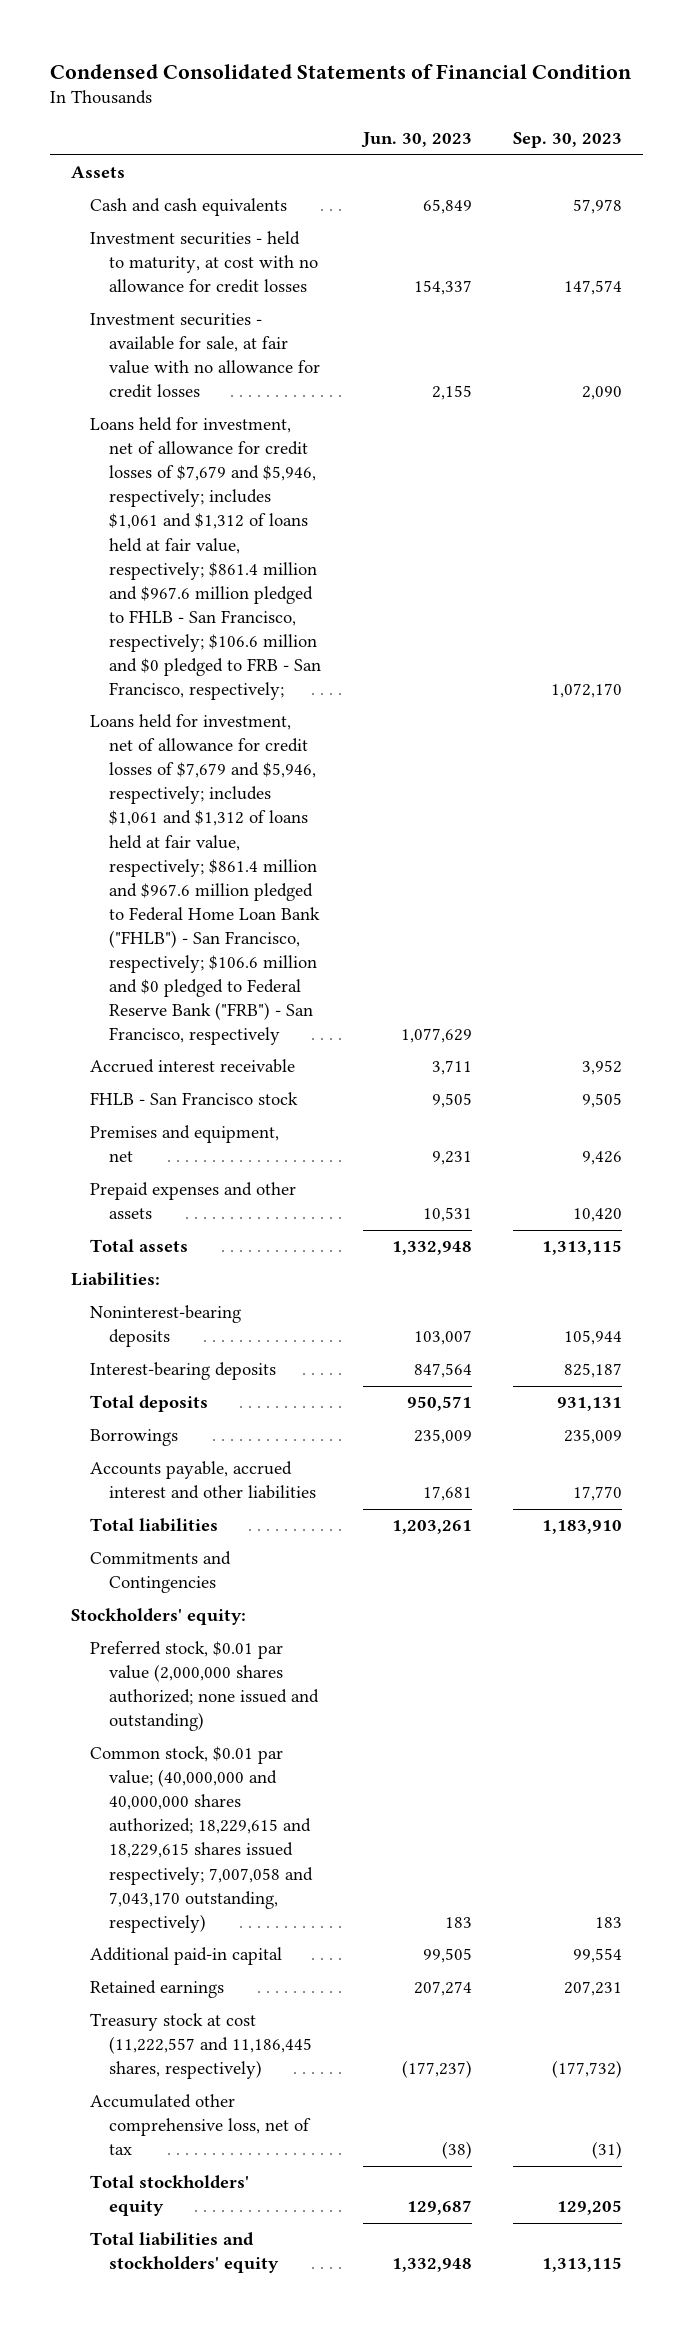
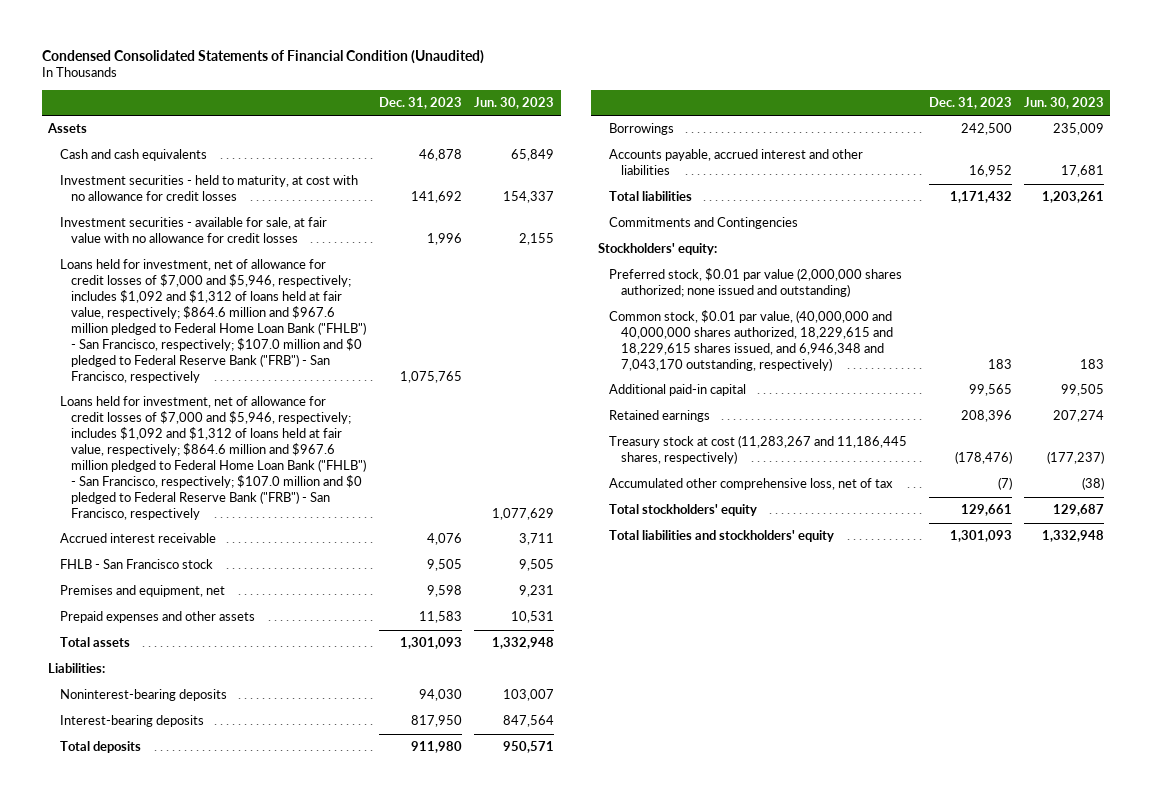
[49,63,632,79] Condensed Consolidated Statements of Financial Condition -> [41,49,484,64] Condensed Consolidated Statements of Financial Condition (Unaudited)
[513,132,623,149] Sep. 30, 2023 -> none
none -> [378,96,462,109] Dec. 31, 2023
[89,417,322,700] Loans held for investment, net of allowance for credit losses of $7,679 and $5,946, respectively; includes $1,061 and $1,312 of loans held at fair value, respectively; $861.4 million and $967.6 million pledged to FHLB - San Francisco, respectively; $106.6 million and $0 pledged to FRB - San Francisco, respectively; -> [59,259,367,384] Loans held for investment, net of allowance for credit losses of $7,000 and $5,946, respectively; includes $1,092 and $1,312 of loans held at fair value, respectively; $864.6 million and $967.6 million pledged to Federal Home Loan Bank ("FHLB") - San Francisco, respectively; $107.0 million and $0 pledged to Federal Reserve Bank ("FRB") - San Francisco, respectively
[89,714,321,1045] Loans held for investment, net of allowance for credit losses of $7,679 and $5,946, respectively; includes $1,061 and $1,312 of loans held at fair value, respectively; $861.4 million and $967.6 million pledged to Federal Home Loan Bank ("FHLB") - San Francisco, respectively; $106.6 million and $0 pledged to Federal Reserve Bank ("FRB") - San Francisco, respectively -> [59,396,367,521] Loans held for investment, net of allowance for credit losses of $7,000 and $5,946, respectively; includes $1,092 and $1,312 of loans held at fair value, respectively; $864.6 million and $967.6 million pledged to Federal Home Loan Bank ("FHLB") - San Francisco, respectively; $107.0 million and $0 pledged to Federal Reserve Bank ("FRB") - San Francisco, respectively
[89,1746,314,1933] Common stock, $0.01 par value; (40,000,000 and 40,000,000 shares authorized; 18,229,615 and 18,229,615 shares issued respectively; 7,007,058 and 7,043,170 outstanding, respectively) -> [609,310,894,372] Common stock, $0.01 par value, (40,000,000 and 40,000,000 shares authorized, 18,229,615 and 18,229,615 shares issued, and 6,946,348 and 7,043,170 outstanding, respectively)
[89,2013,313,2080] Treasury stock at cost (11,222,557 and 11,186,445 shares, respectively) -> [609,435,908,465] Treasury stock at cost (11,283,267 and 11,186,445 shares, respectively)

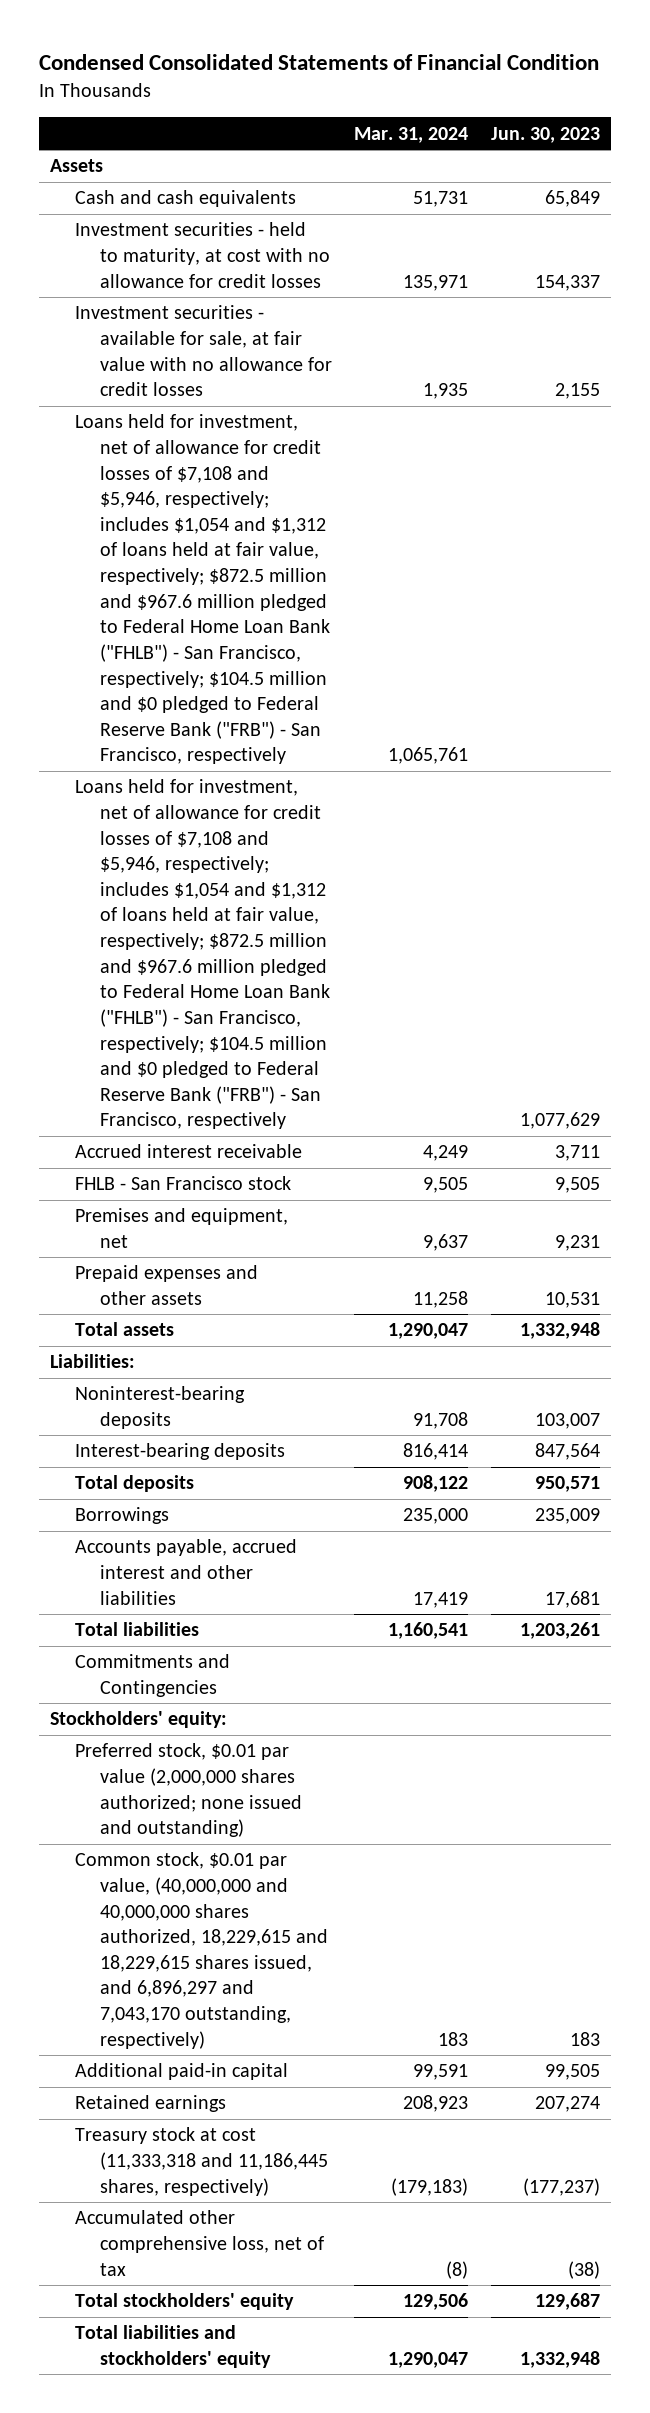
[41,49,484,64] Condensed Consolidated Statements of Financial Condition (Unaudited) -> [38,54,599,71] Condensed Consolidated Statements of Financial Condition
[378,96,462,109] Dec. 31, 2023 -> none
none -> [354,126,469,143] Mar. 31, 2024
[59,259,367,384] Loans held for investment, net of allowance for credit losses of $7,000 and $5,946, respectively; includes $1,092 and $1,312 of loans held at fair value, respectively; $864.6 million and $967.6 million pledged to Federal Home Loan Bank ("FHLB") - San Francisco, respectively; $107.0 million and $0 pledged to Federal Reserve Bank ("FRB") - San Francisco, respectively -> [74,414,330,765] Loans held for investment, net of allowance for credit losses of $7,108 and $5,946, respectively; includes $1,054 and $1,312 of loans held at fair value, respectively; $872.5 million and $967.6 million pledged to Federal Home Loan Bank ("FHLB") - San Francisco, respectively; $104.5 million and $0 pledged to Federal Reserve Bank ("FRB") - San Francisco, respectively
[59,396,367,521] Loans held for investment, net of allowance for credit losses of $7,000 and $5,946, respectively; includes $1,092 and $1,312 of loans held at fair value, respectively; $864.6 million and $967.6 million pledged to Federal Home Loan Bank ("FHLB") - San Francisco, respectively; $107.0 million and $0 pledged to Federal Reserve Bank ("FRB") - San Francisco, respectively -> [74,779,330,1130] Loans held for investment, net of allowance for credit losses of $7,108 and $5,946, respectively; includes $1,054 and $1,312 of loans held at fair value, respectively; $872.5 million and $967.6 million pledged to Federal Home Loan Bank ("FHLB") - San Francisco, respectively; $104.5 million and $0 pledged to Federal Reserve Bank ("FRB") - San Francisco, respectively
[609,310,894,372] Common stock, $0.01 par value, (40,000,000 and 40,000,000 shares authorized, 18,229,615 and 18,229,615 shares issued, and 6,946,348 and 7,043,170 outstanding, respectively) -> [74,1852,328,2049] Common stock, $0.01 par value, (40,000,000 and 40,000,000 shares authorized, 18,229,615 and 18,229,615 shares issued, and 6,896,297 and 7,043,170 outstanding, respectively)
[609,435,908,465] Treasury stock at cost (11,283,267 and 11,186,445 shares, respectively) -> [74,2127,328,2196] Treasury stock at cost (11,333,318 and 11,186,445 shares, respectively)

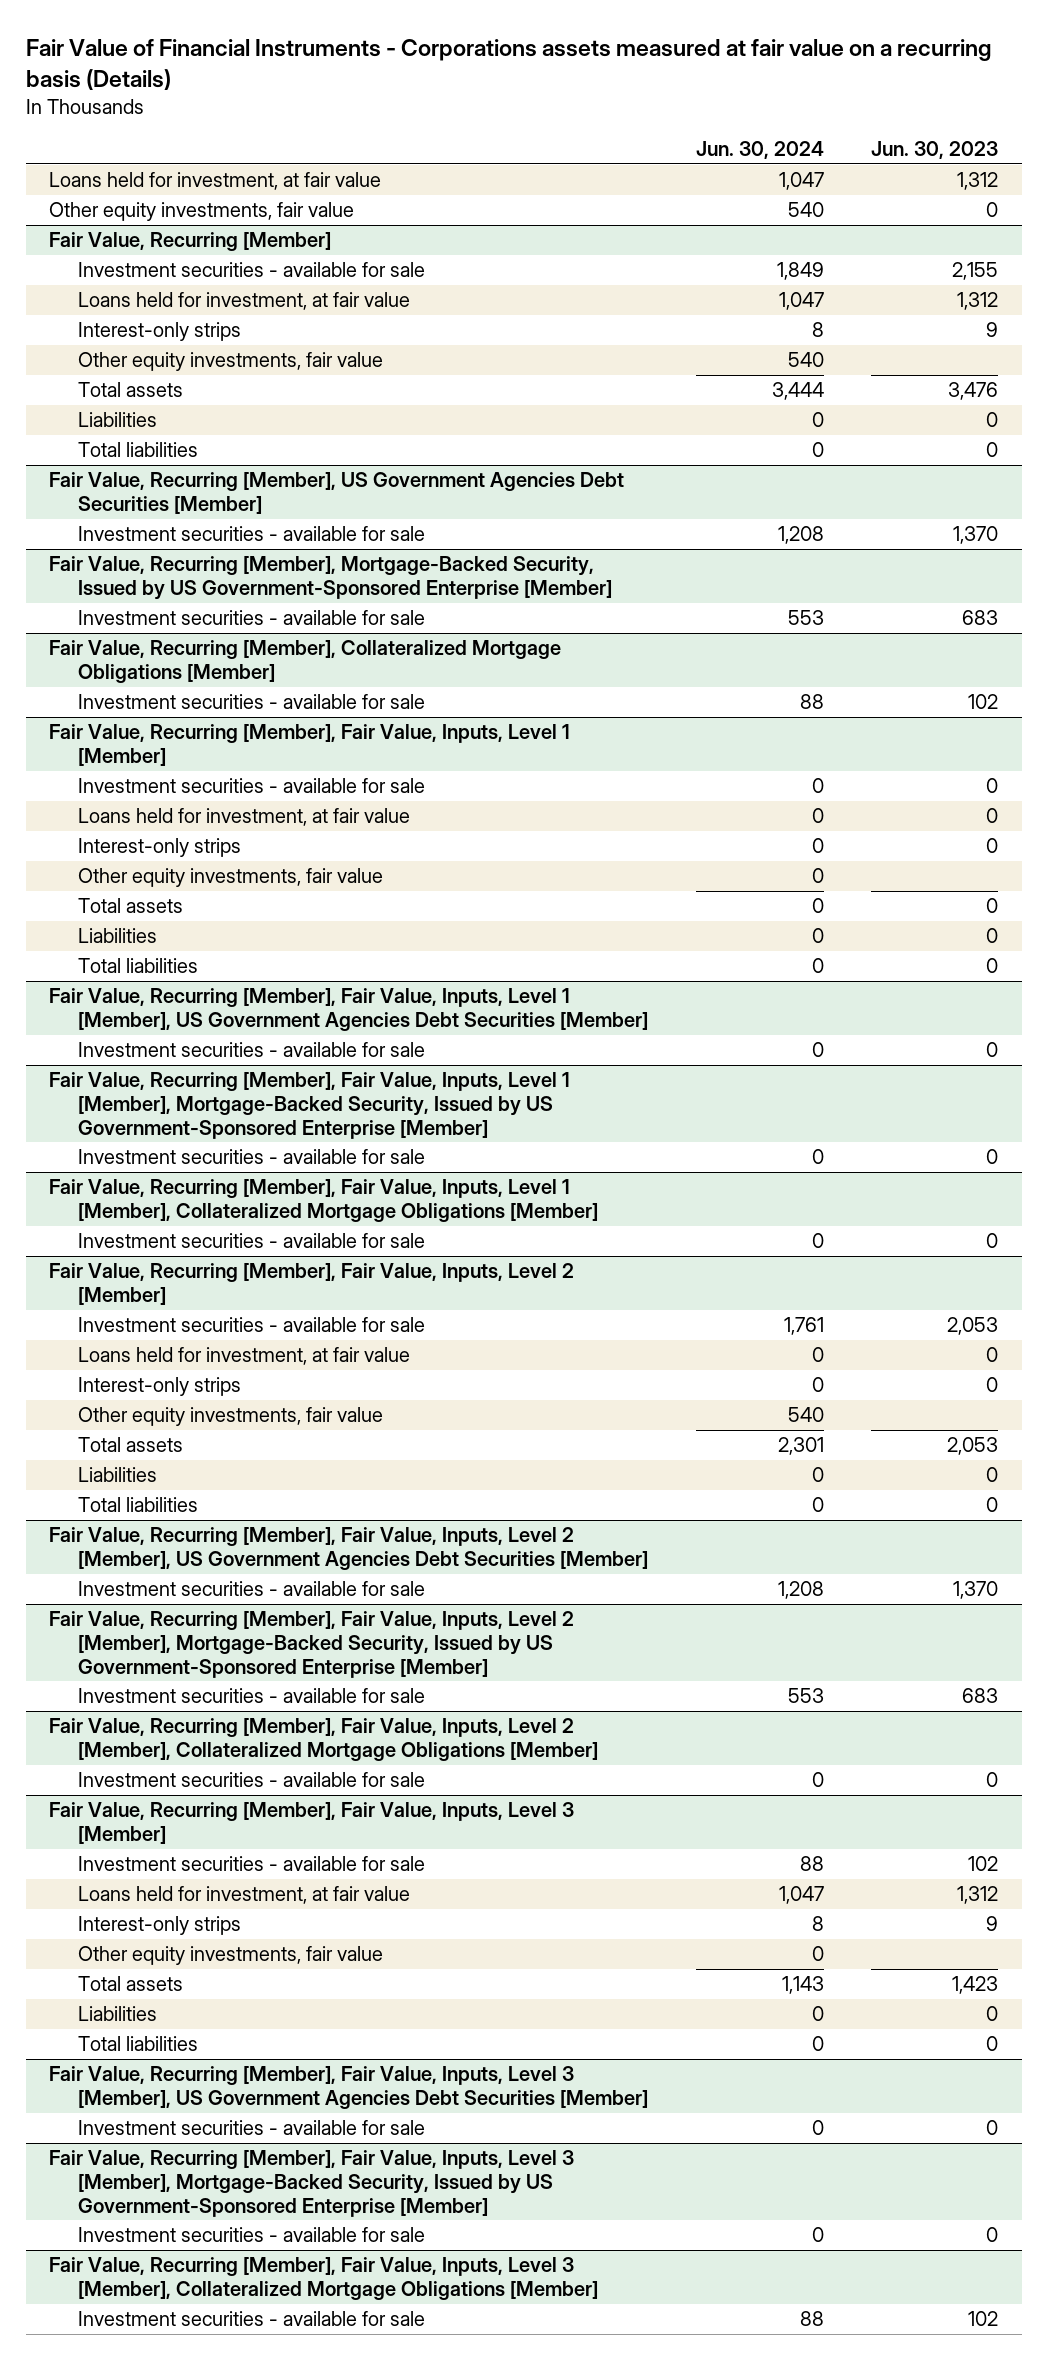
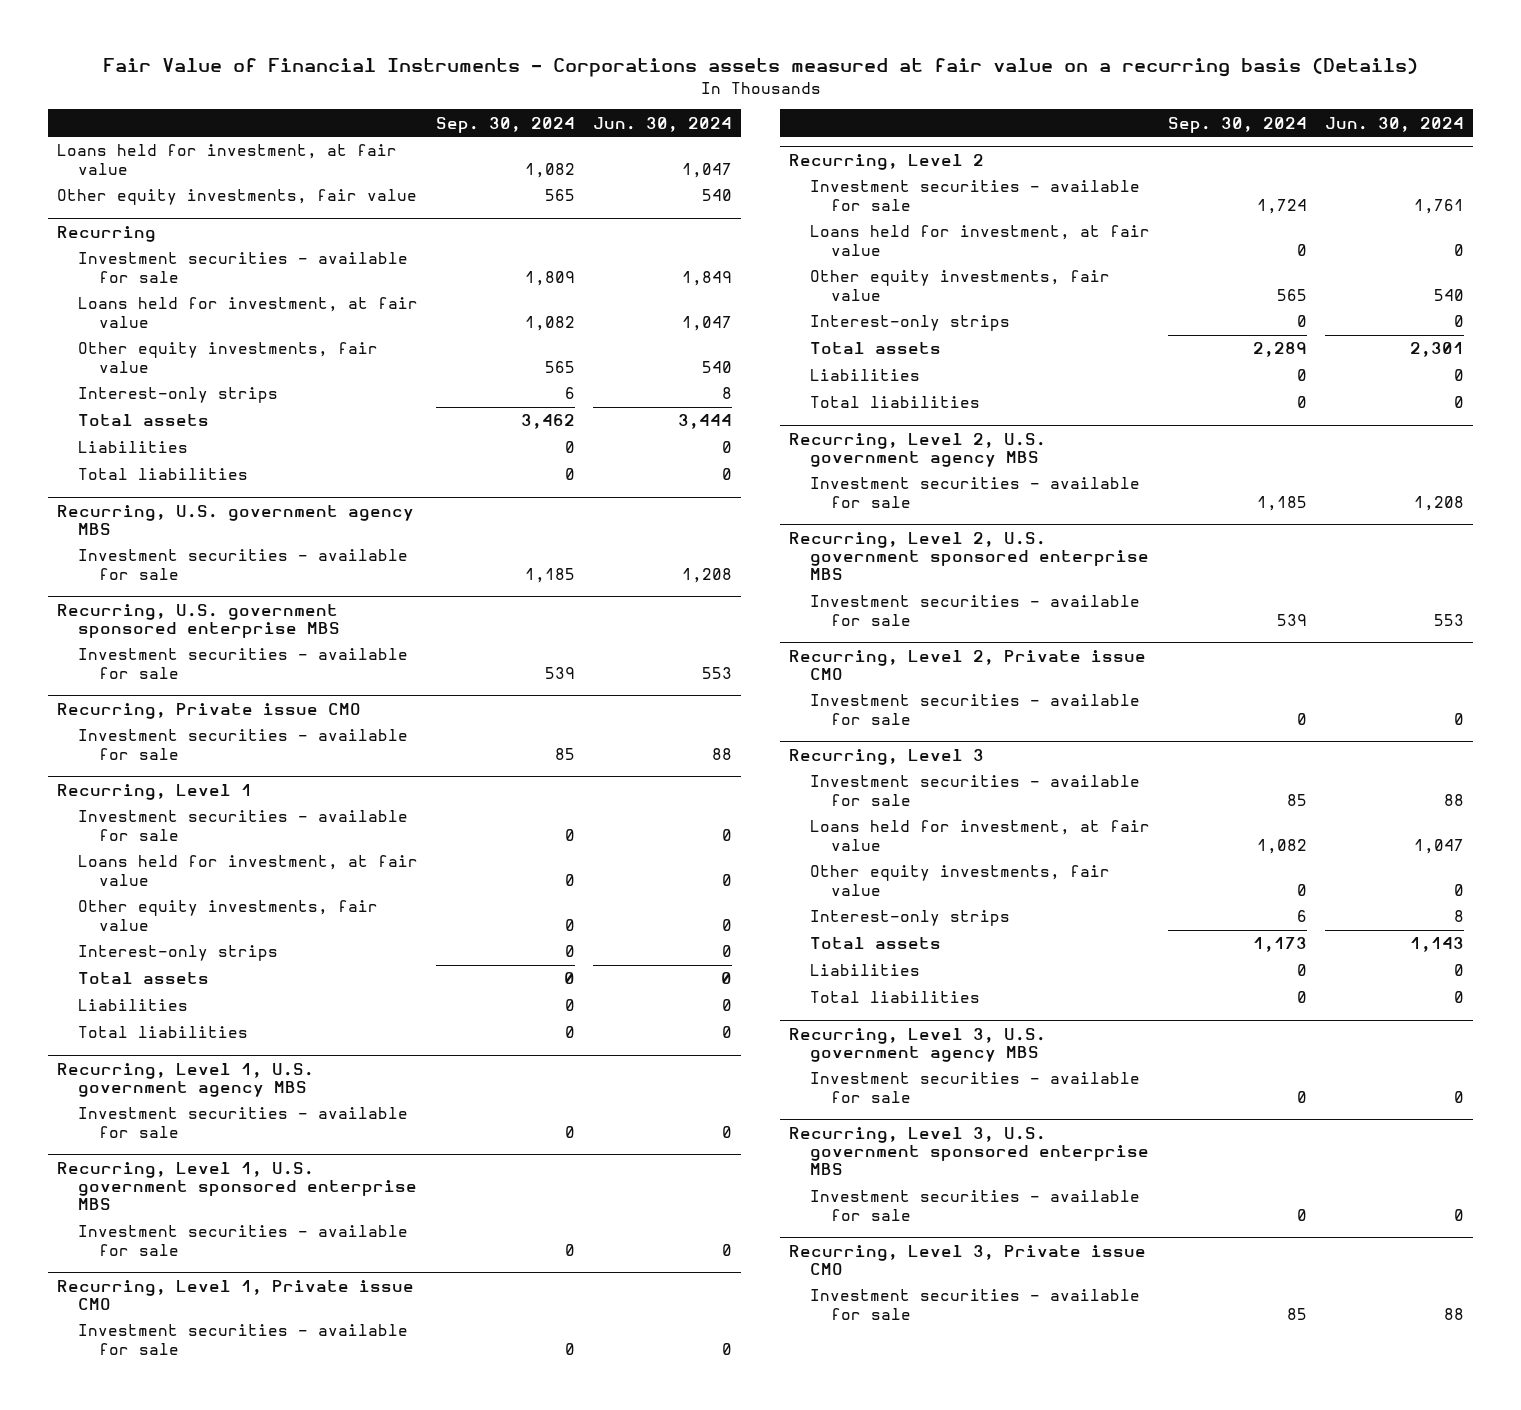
[871,141,999,160] Jun. 30, 2023 -> none
none -> [435,116,575,133] Sep. 30, 2024
[49,232,332,252] Fair Value, Recurring [Member] -> [56,225,156,242] Recurring
[77,322,241,342] Interest-only strips -> none
none -> [77,387,278,404] Interest-only strips
[49,472,625,514] Fair Value, Recurring [Member], US Government Agencies Debt Securities [Member] -> none
none -> [56,504,414,536] Recurring, U.S. government agency MBS
[49,556,612,600] Fair Value, Recurring [Member], Mortgage-Backed Security, Issued by US Government-Sponsored Enterprise [Member] -> none
none -> [56,603,340,639] Recurring, U.S. government sponsored enterprise MBS
[49,640,562,683] Fair Value, Recurring [Member], Collateralized Mortgage Obligations [Member] -> none
none -> [56,702,361,719] Recurring, Private issue CMO
[49,724,571,766] Fair Value, Recurring [Member], Fair Value, Inputs, Level 1 [Member] -> none
none -> [56,783,252,800] Recurring, Level 1
[77,838,241,858] Interest-only strips -> none
none -> [77,945,278,962] Interest-only strips
[49,988,648,1031] Fair Value, Recurring [Member], Fair Value, Inputs, Level 1 [Member], US Government Agencies Debt Securities [Member] -> none
none -> [56,1062,314,1098] Recurring, Level 1, U.S. government agency MBS
[49,1072,571,1139] Fair Value, Recurring [Member], Fair Value, Inputs, Level 1 [Member], Mortgage-Backed Security, Issued by US Government-Sponsored Enterprise [Member] -> none
none -> [56,1161,417,1211] Recurring, Level 1, U.S. government sponsored enterprise MBS
[49,1179,598,1222] Fair Value, Recurring [Member], Fair Value, Inputs, Level 1 [Member], Collateralized Mortgage Obligations [Member] -> none
none -> [56,1279,414,1311] Recurring, Level 1, Private issue CMO
[49,1263,575,1305] Fair Value, Recurring [Member], Fair Value, Inputs, Level 2 [Member] -> none
none -> [789,153,985,170] Recurring, Level 2
[77,1377,241,1397] Interest-only strips -> none
none -> [810,315,1011,332] Interest-only strips
[49,1527,648,1570] Fair Value, Recurring [Member], Fair Value, Inputs, Level 2 [Member], US Government Agencies Debt Securities [Member] -> none
none -> [789,432,1047,468] Recurring, Level 2, U.S. government agency MBS
[49,1611,575,1678] Fair Value, Recurring [Member], Fair Value, Inputs, Level 2 [Member], Mortgage-Backed Security, Issued by US Government-Sponsored Enterprise [Member] -> none
none -> [789,531,1150,581] Recurring, Level 2, U.S. government sponsored enterprise MBS
[49,1718,598,1761] Fair Value, Recurring [Member], Fair Value, Inputs, Level 2 [Member], Collateralized Mortgage Obligations [Member] -> none
none -> [789,649,1147,681] Recurring, Level 2, Private issue CMO
[49,1802,575,1844] Fair Value, Recurring [Member], Fair Value, Inputs, Level 3 [Member] -> none
none -> [789,748,985,765] Recurring, Level 3
[77,1916,241,1936] Interest-only strips -> none
none -> [810,910,1011,927] Interest-only strips
[49,2066,648,2109] Fair Value, Recurring [Member], Fair Value, Inputs, Level 3 [Member], US Government Agencies Debt Securities [Member] -> none
none -> [789,1027,1047,1063] Recurring, Level 3, U.S. government agency MBS
[49,2150,575,2217] Fair Value, Recurring [Member], Fair Value, Inputs, Level 3 [Member], Mortgage-Backed Security, Issued by US Government-Sponsored Enterprise [Member] -> none
none -> [789,1126,1150,1176] Recurring, Level 3, U.S. government sponsored enterprise MBS
[49,2257,598,2300] Fair Value, Recurring [Member], Fair Value, Inputs, Level 3 [Member], Collateralized Mortgage Obligations [Member] -> none
none -> [789,1244,1147,1276] Recurring, Level 3, Private issue CMO

